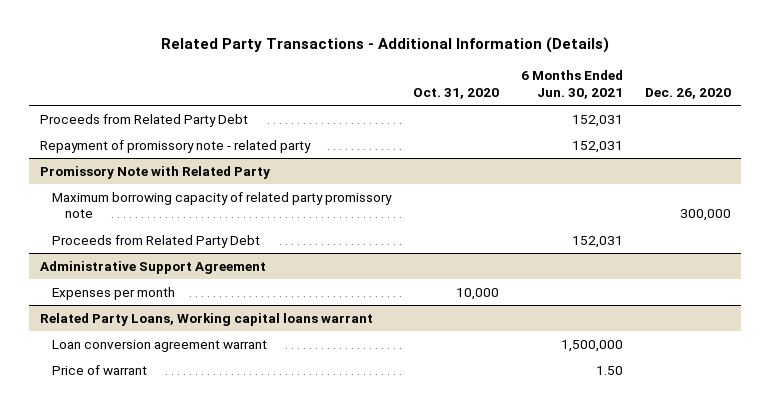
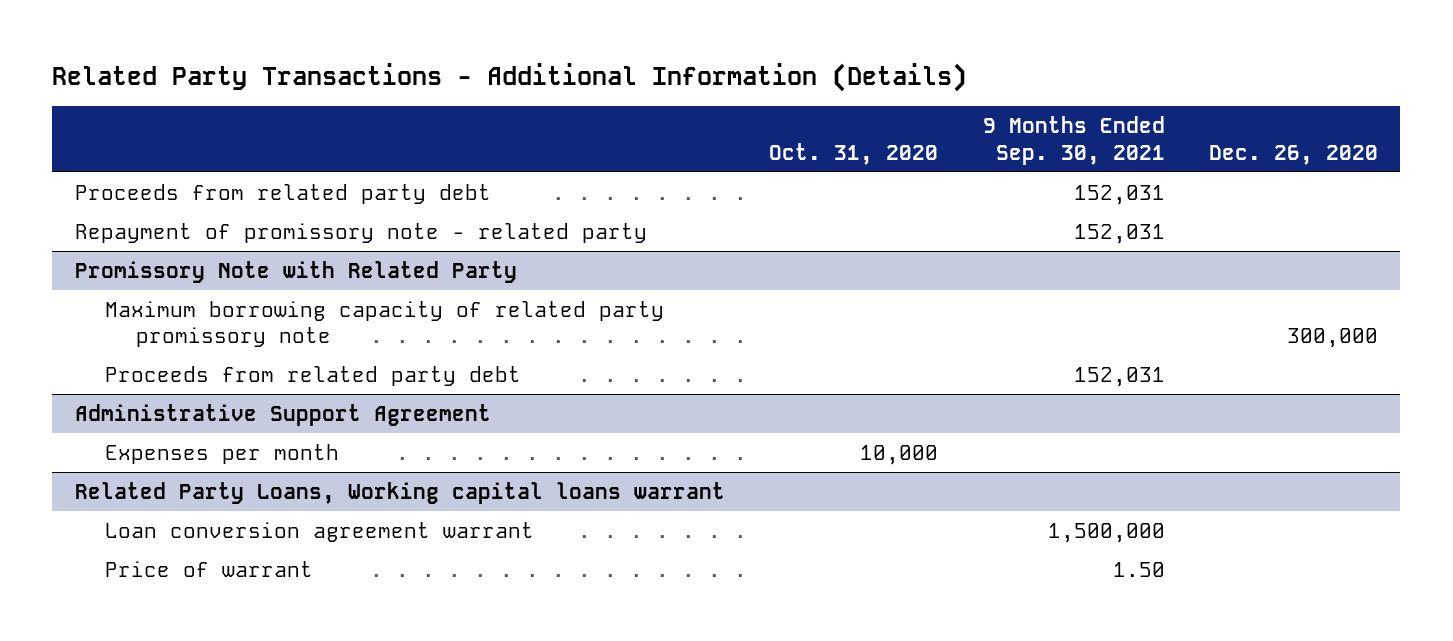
[520,70,623,99] 6 Months Ended Jun. 30, 2021 -> none
none -> [982,116,1165,165] 9 Months Ended Sep. 30, 2021
[39,113,248,127] Proceeds from Related Party Debt -> [74,183,491,204] Proceeds from related party debt
[52,234,261,248] Proceeds from Related Party Debt -> [105,365,522,386] Proceeds from related party debt

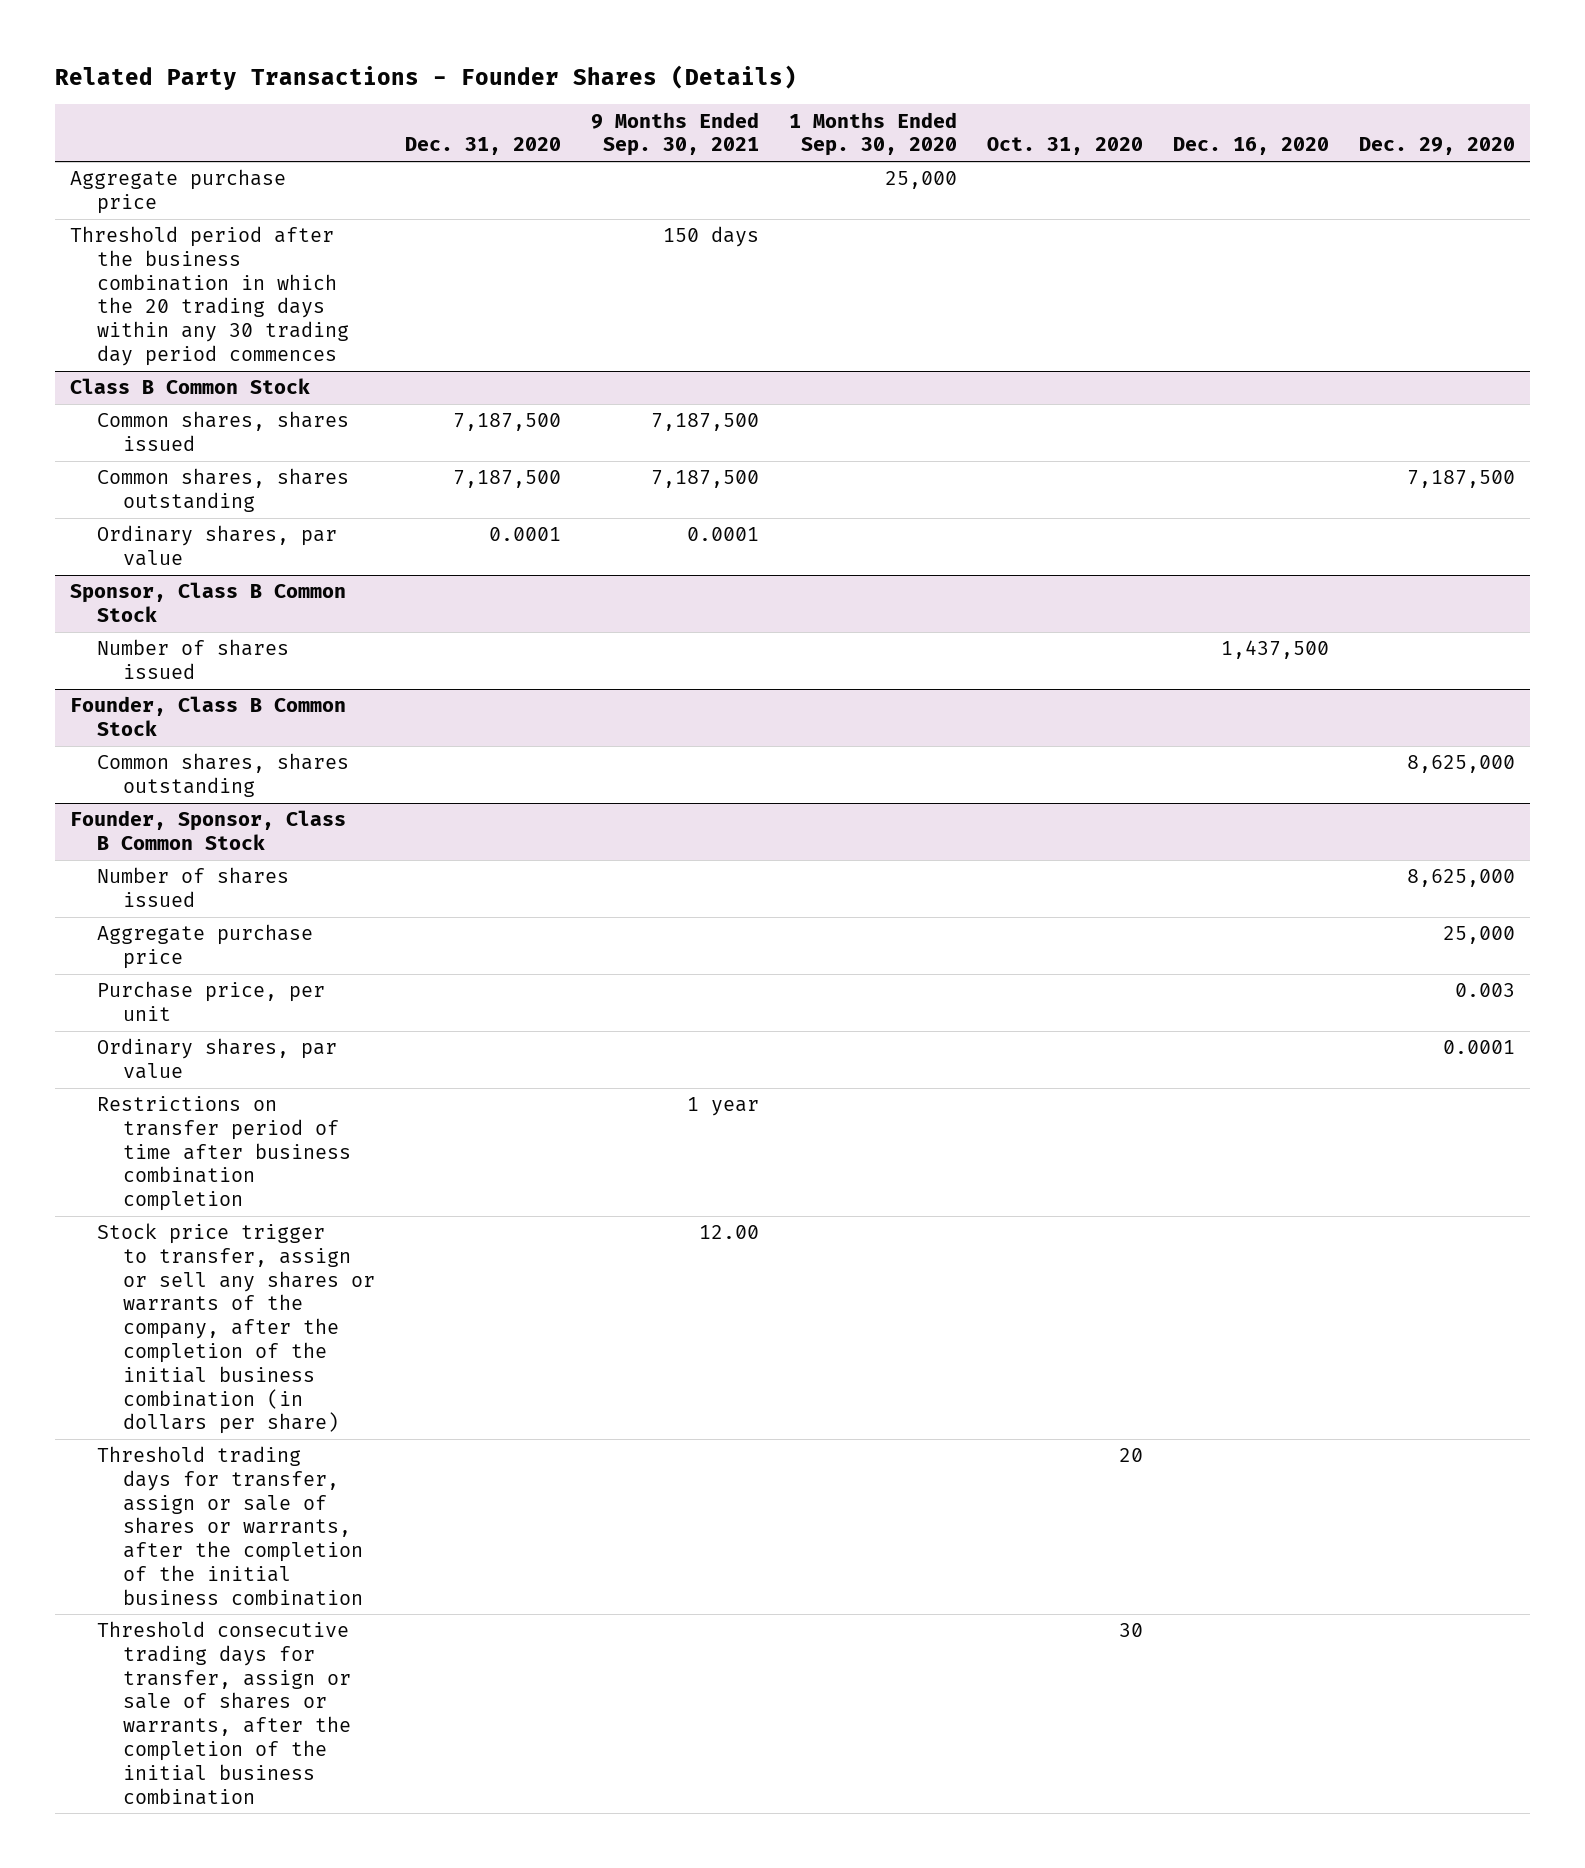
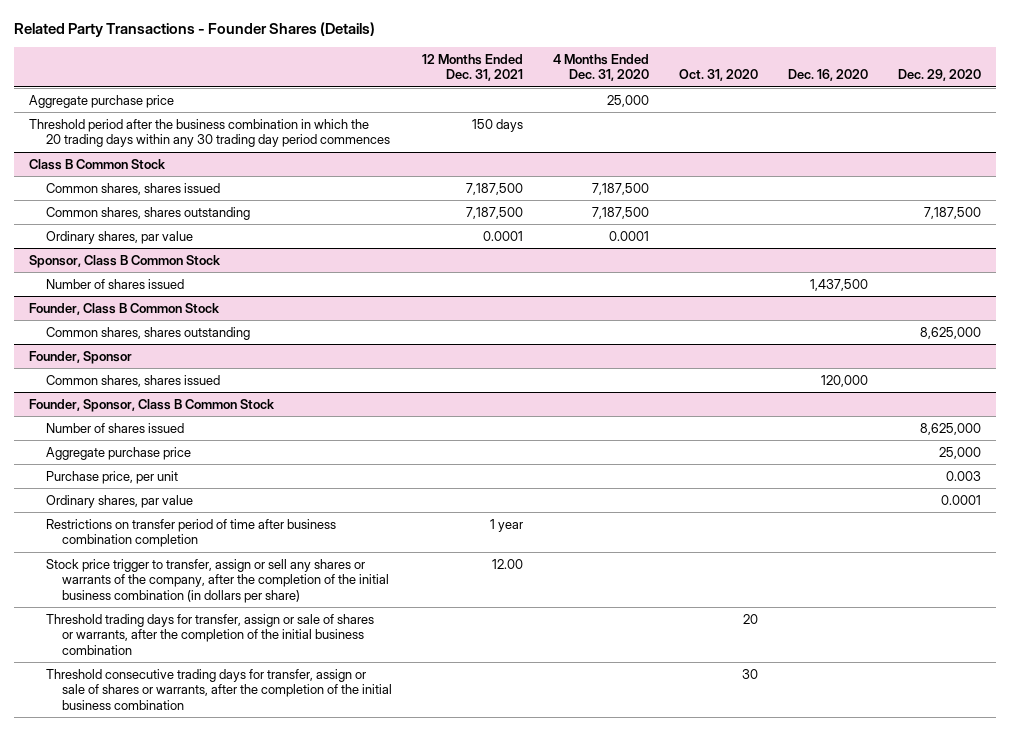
[404,137,561,156] Dec. 31, 2020 -> none
[591,111,760,157] 9 Months Ended Sep. 30, 2021 -> none
[789,111,958,157] 1 Months Ended Sep. 30, 2020 -> none
none -> [422,53,524,82] 12 Months Ended Dec. 31, 2021
none -> [553,53,650,82] 4 Months Ended Dec. 31, 2020
none -> [28,350,132,364] Founder, Sponsor
none -> [45,374,220,387] Common shares, shares issued

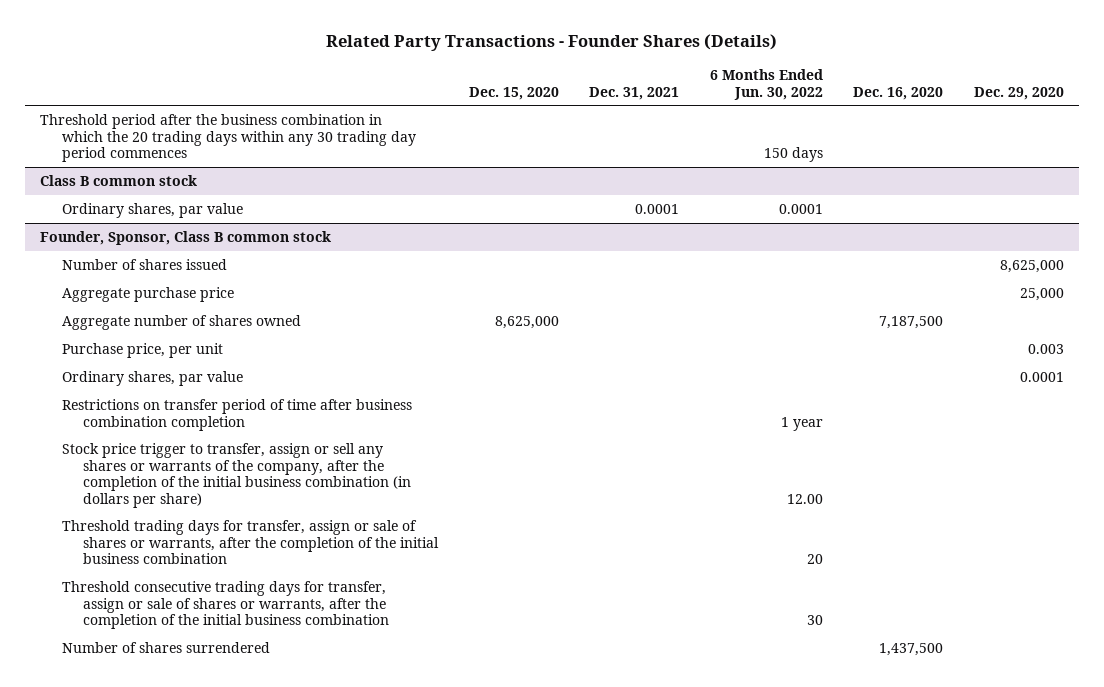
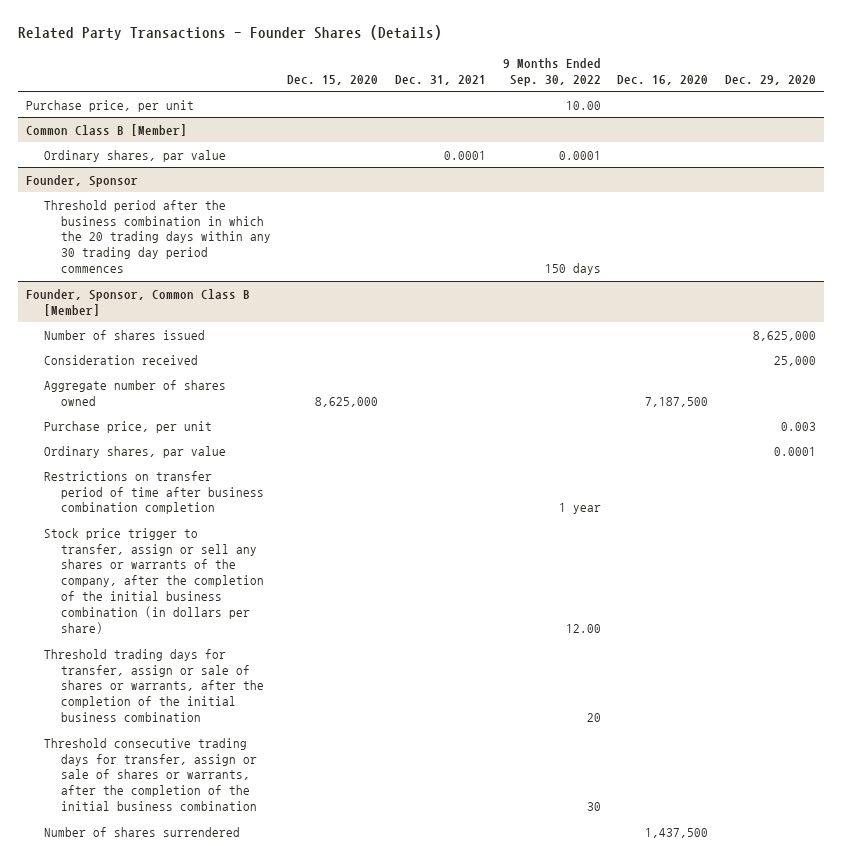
[709,68,823,100] 6 Months Ended Jun. 30, 2022 -> none
none -> [502,57,601,86] 9 Months Ended Sep. 30, 2022
[40,114,416,163] Threshold period after the business combination in which the 20 trading days within any 30 trading day period commences -> none
none -> [26,99,195,112] Purchase price, per unit
[40,175,198,187] Class B common stock -> [26,123,188,136] Common Class B [Member]
none -> [26,174,139,187] Founder, Sponsor
none -> [43,199,271,274] Threshold period after the business combination in which the 20 trading days within any 30 trading day period commences
[40,231,332,246] Founder, Sponsor, Class B common stock -> [26,288,251,316] Founder, Sponsor, Common Class B [Member]
[61,287,234,303] Aggregate purchase price -> none
none -> [43,354,198,365] Consideration received

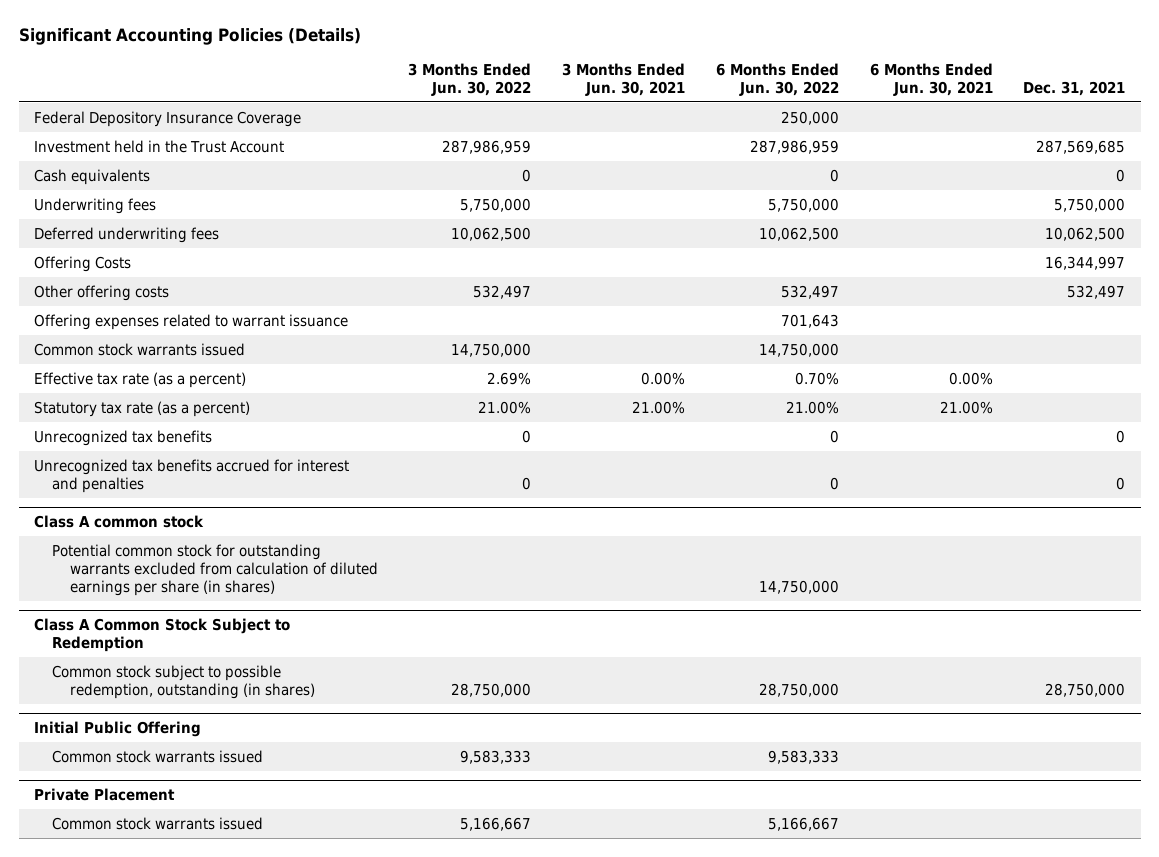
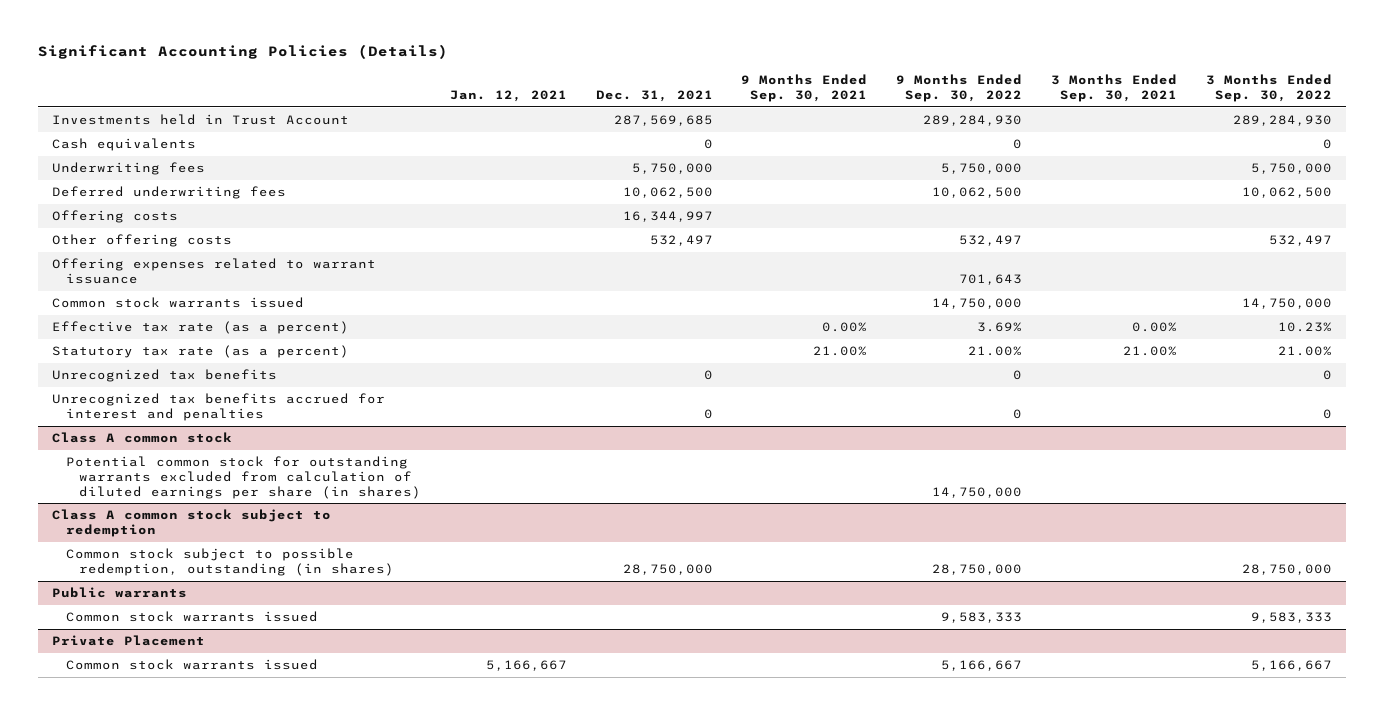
[408,62,532,96] 3 Months Ended Jun. 30, 2022 -> none
[562,62,686,96] 3 Months Ended Jun. 30, 2021 -> none
[715,62,839,96] 6 Months Ended Jun. 30, 2022 -> none
[869,62,993,96] 6 Months Ended Jun. 30, 2021 -> none
none -> [450,89,568,102] Jan. 12, 2021
none -> [741,74,868,102] 9 Months Ended Sep. 30, 2021
none -> [896,74,1023,102] 9 Months Ended Sep. 30, 2022
none -> [1050,74,1177,102] 3 Months Ended Sep. 30, 2021
none -> [1205,74,1332,102] 3 Months Ended Sep. 30, 2022
[33,110,301,127] Federal Depository Insurance Coverage -> none
[33,139,284,153] Investment held in the Trust Account -> [51,114,349,126] Investments held in Trust Account
[33,255,131,272] Offering Costs -> [51,210,178,224] Offering costs
[33,617,290,652] Class A Common Stock Subject to Redemption -> [51,509,331,537] Class A common stock subject to redemption
[33,720,201,737] Initial Public Offering -> none
[51,749,263,763] Common stock warrants issued -> none
none -> [51,587,187,599] Public warrants
none -> [65,611,318,623] Common stock warrants issued

